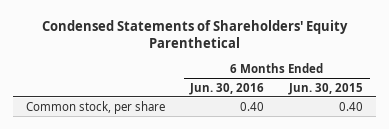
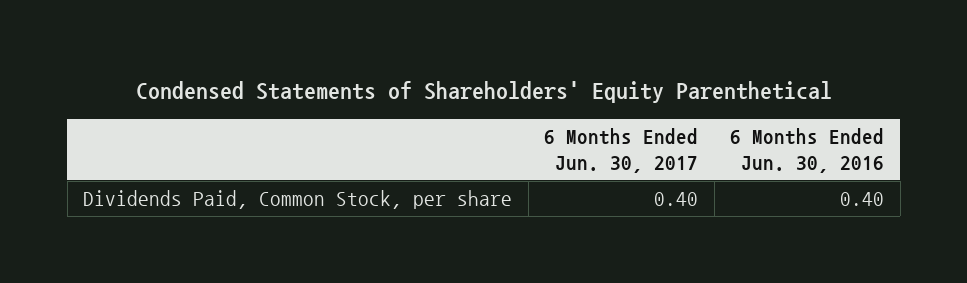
[288,82,364,95] Jun. 30, 2015 -> none
none -> [544,127,699,173] 6 Months Ended Jun. 30, 2017
[25,101,165,115] Common stock, per share -> [83,190,513,210] Dividends Paid, Common Stock, per share

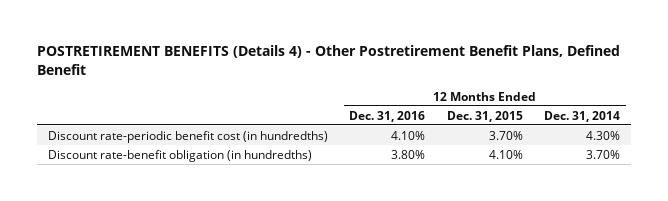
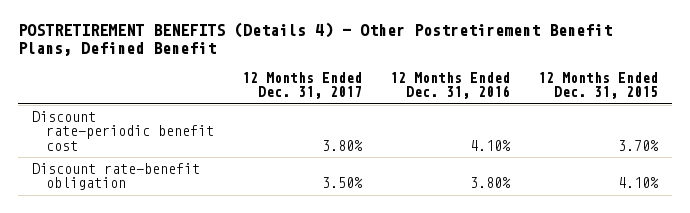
[544,110,621,122] Dec. 31, 2014 -> none
none -> [241,71,362,100] 12 Months Ended Dec. 31, 2017
[47,130,328,143] Discount rate-periodic benefit cost (in hundredths) -> [31,111,214,151] Discount rate-periodic benefit cost
[47,149,312,162] Discount rate-benefit obligation (in hundredths) -> [31,163,200,191] Discount rate-benefit obligation

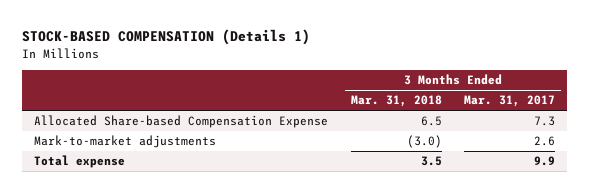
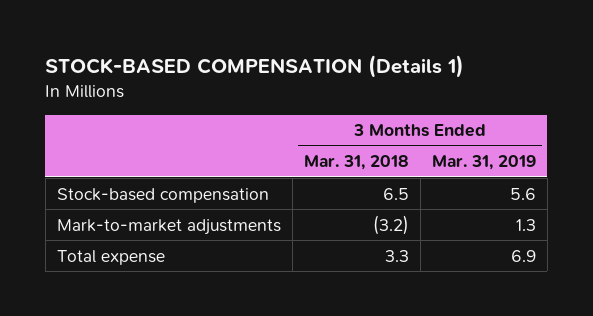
[464,95,556,108] Mar. 31, 2017 -> none
none -> [431,155,536,171] Mar. 31, 2019
[33,115,328,129] Allocated Share-based Compensation Expense -> [56,187,269,203] Stock-based compensation
[406,135,442,149] (3.0) -> [372,214,409,235] (3.2)
[420,156,442,167] 3.5 -> [384,249,409,262] 3.3

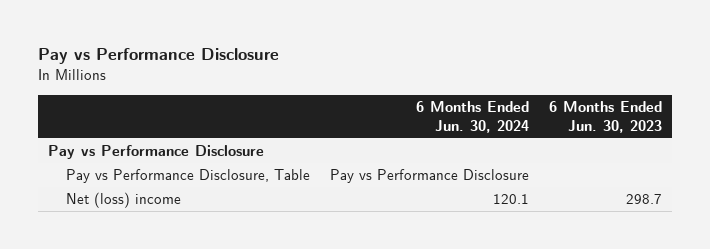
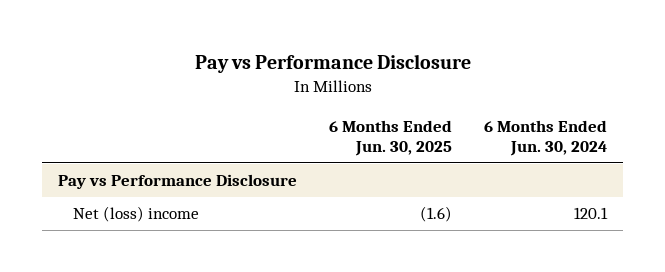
[548,101,662,133] 6 Months Ended Jun. 30, 2023 -> none
none -> [329,119,453,157] 6 Months Ended Jun. 30, 2025
[65,169,310,184] Pay vs Performance Disclosure, Table -> none

